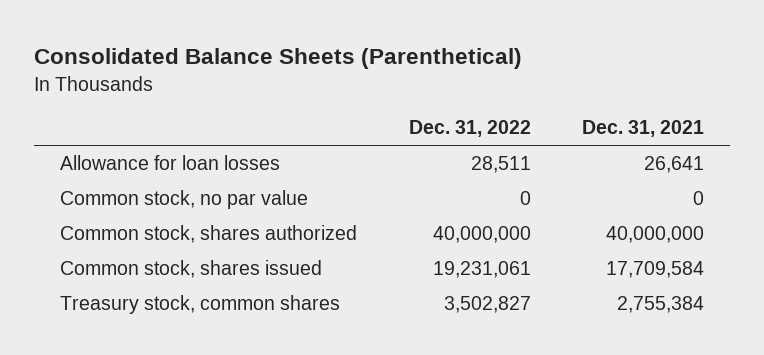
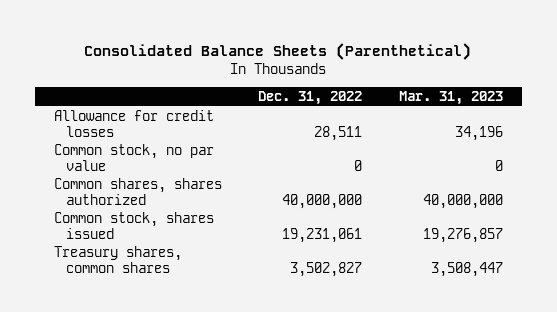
[582,120,705,138] Dec. 31, 2021 -> none
none -> [399,91,504,106] Mar. 31, 2023
[59,155,280,171] Allowance for loan losses -> [53,110,214,137] Allowance for credit losses
[59,225,357,244] Common stock, shares authorized -> [53,178,222,205] Common shares, shares authorized
[59,295,340,315] Treasury stock, common shares -> [53,246,182,273] Treasury shares, common shares

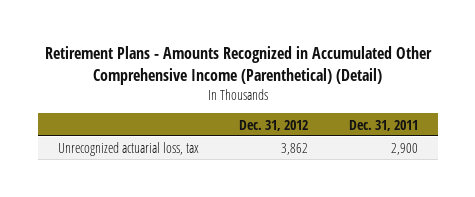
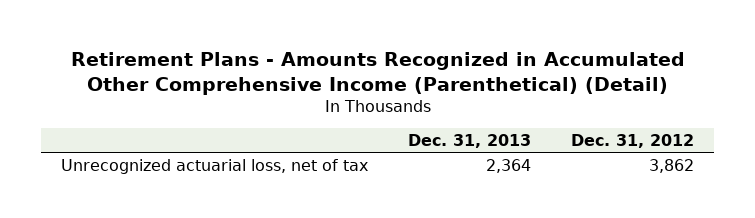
[348,119,418,131] Dec. 31, 2011 -> none
none -> [408,133,532,148] Dec. 31, 2013
[57,142,199,157] Unrecognized actuarial loss, tax -> [61,158,369,174] Unrecognized actuarial loss, net of tax

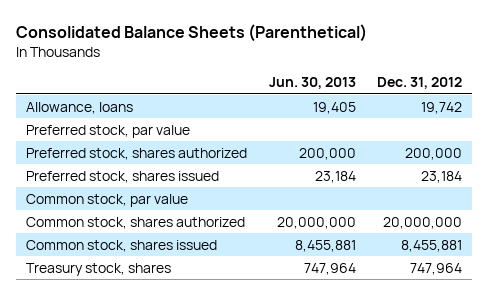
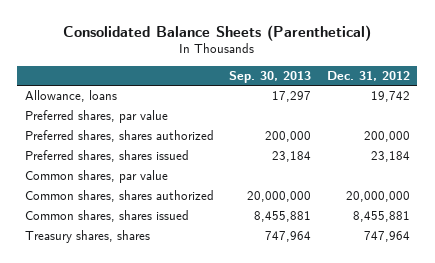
[268,77,356,90] Jun. 30, 2013 -> none
none -> [229,70,312,83] Sep. 30, 2013
[26,124,191,138] Preferred stock, par value -> [25,110,169,124] Preferred shares, par value
[26,147,248,160] Preferred stock, shares authorized -> [25,130,215,143] Preferred shares, shares authorized
[26,170,220,183] Preferred stock, shares issued -> [25,150,190,163] Preferred shares, shares issued
[26,193,189,207] Common stock, par value -> [25,170,169,184] Common shares, par value
[26,216,246,229] Common stock, shares authorized -> [25,190,215,203] Common shares, shares authorized
[26,239,218,252] Common stock, shares issued -> [25,210,190,223] Common shares, shares issued
[26,262,172,276] Treasury stock, shares -> [25,230,151,244] Treasury shares, shares

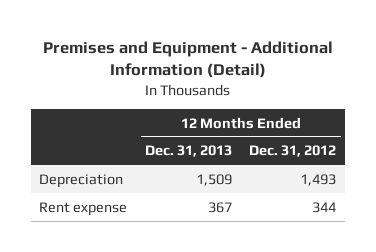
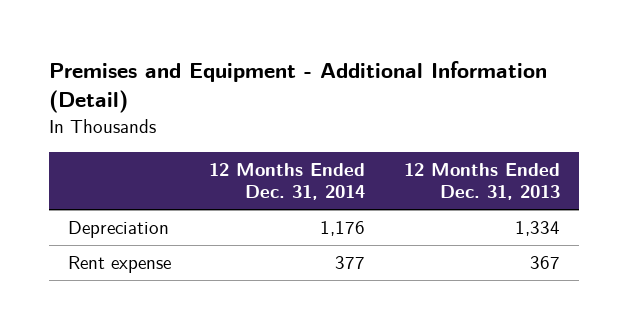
[249,145,337,158] Dec. 31, 2012 -> none
none -> [209,163,366,201] 12 Months Ended Dec. 31, 2014
[195,173,232,186] 1,509 -> [514,221,560,237] 1,334

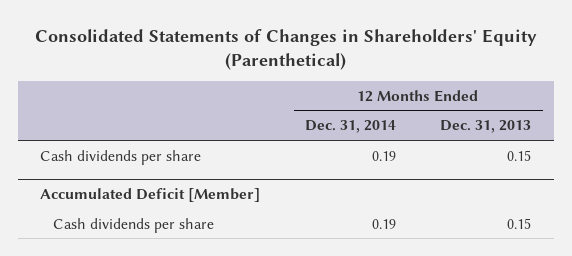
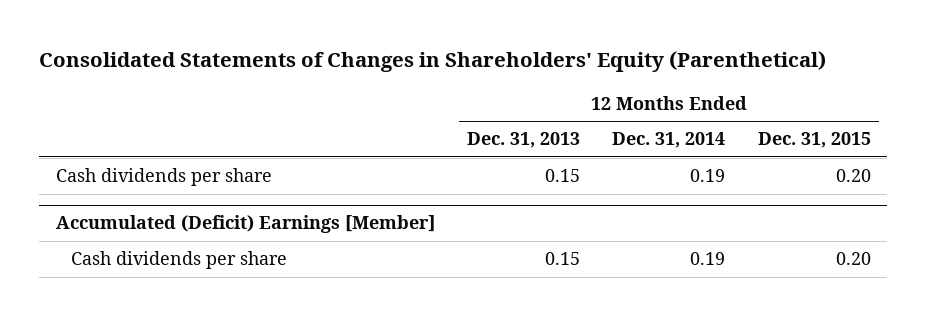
none -> [757,132,871,149] Dec. 31, 2015
[40,187,261,202] Accumulated Deficit [Member] -> [55,215,435,234] Accumulated (Deficit) Earnings [Member]

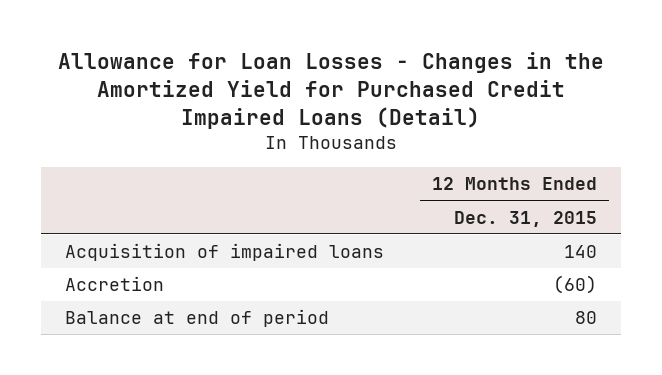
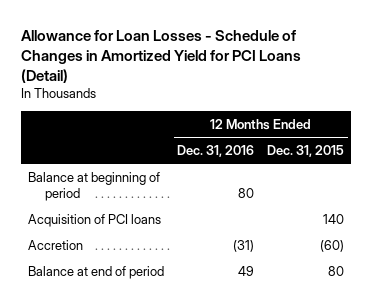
[57,51,604,129] Allowance for Loan Losses - Changes in the Amortized Yield for Purchased Credit Impaired Loans (Detail) -> [20,29,301,83] Allowance for Loan Losses - Schedule of Changes in Amortized Yield for PCI Loans (Detail)
none -> [176,145,254,158] Dec. 31, 2016
none -> [27,171,160,201] Balance at beginning of period
[64,243,384,262] Acquisition of impaired loans -> [27,213,161,227] Acquisition of PCI loans

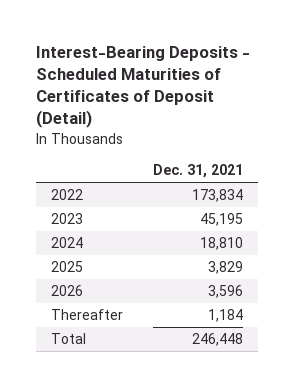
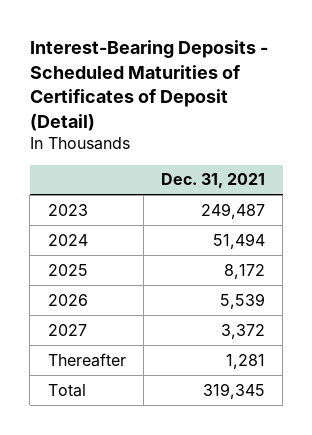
[51,189,84,201] 2022 -> none
[200,213,244,227] 45,195 -> [200,202,265,219] 249,487
[200,237,244,251] 18,810 -> [212,232,265,249] 51,494
[208,261,244,275] 3,829 -> [223,263,265,279] 8,172
[208,285,244,299] 3,596 -> [219,292,265,309] 5,539
none -> [47,323,87,336] 2027
[208,309,244,323] 1,184 -> [225,353,265,369] 1,281
[192,333,244,347] 246,448 -> [202,382,265,399] 319,345

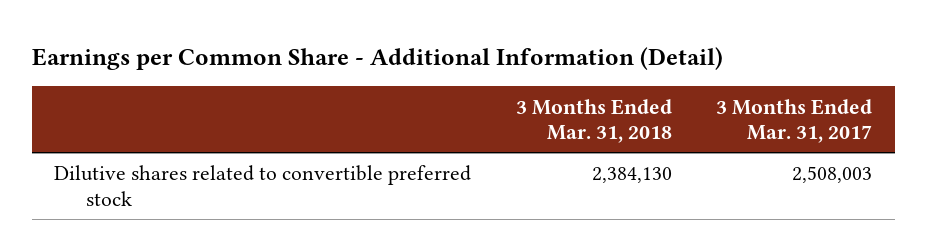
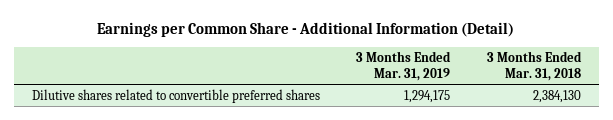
[716,98,873,144] 3 Months Ended Mar. 31, 2017 -> none
none -> [356,50,452,81] 3 Months Ended Mar. 31, 2019
[54,165,472,206] Dilutive shares related to convertible preferred stock -> [31,89,320,104] Dilutive shares related to convertible preferred shares

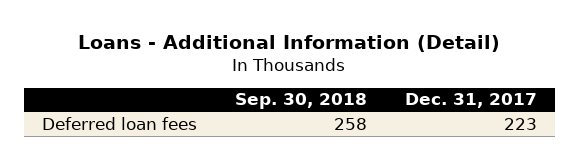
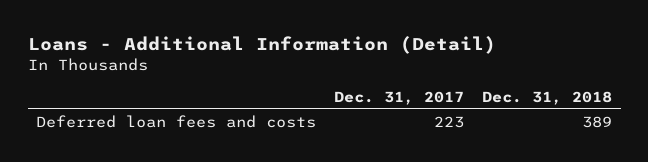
[234,93,367,110] Sep. 30, 2018 -> none
none -> [481,90,612,105] Dec. 31, 2018
[42,116,198,130] Deferred loan fees -> [36,115,317,129] Deferred loan fees and costs

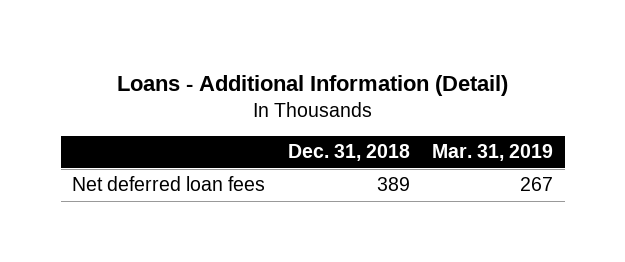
[334,90,465,105] Dec. 31, 2017 -> none
none -> [432,144,554,162] Mar. 31, 2019
[36,115,317,129] Deferred loan fees and costs -> [72,176,266,192] Net deferred loan fees

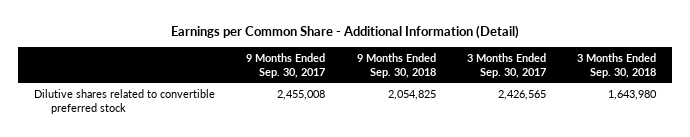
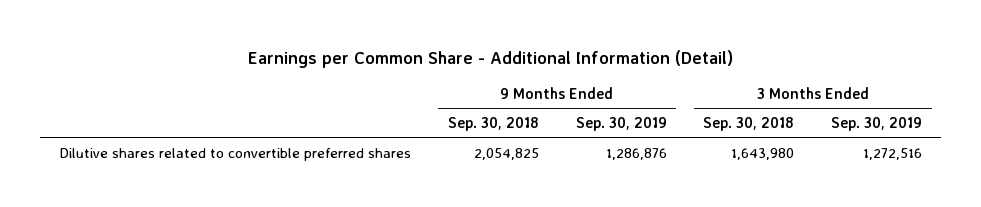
[246,52,326,78] 9 Months Ended Sep. 30, 2017 -> none
[466,52,546,78] 3 Months Ended Sep. 30, 2017 -> none
none -> [575,116,667,131] Sep. 30, 2019
none -> [831,116,923,131] Sep. 30, 2019
[33,88,215,114] Dilutive shares related to convertible preferred stock -> [58,147,411,161] Dilutive shares related to convertible preferred shares

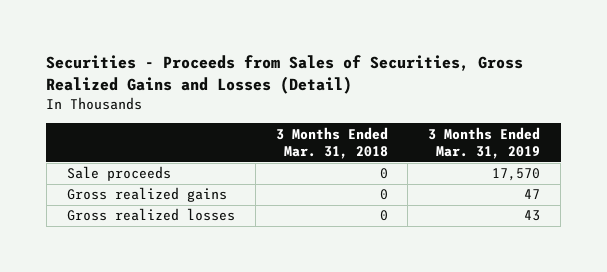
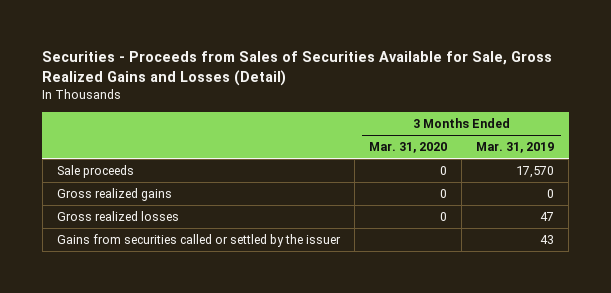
[46,55,524,95] Securities - Proceeds from Sales of Securities, Gross Realized Gains and Losses (Detail) -> [42,51,553,87] Securities - Proceeds from Sales of Securities Available for Sale, Gross Realized Gains and Losses (Detail)
[275,126,388,160] 3 Months Ended Mar. 31, 2018 -> none
none -> [369,142,448,154] Mar. 31, 2020
[524,189,541,200] 47 -> [547,189,555,199] 0
[524,210,541,222] 43 -> [540,212,555,222] 47
none -> [57,234,342,248] Gains from securities called or settled by the issuer

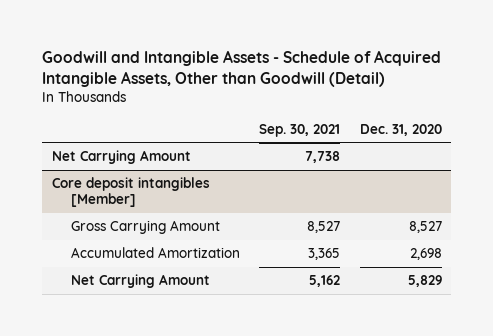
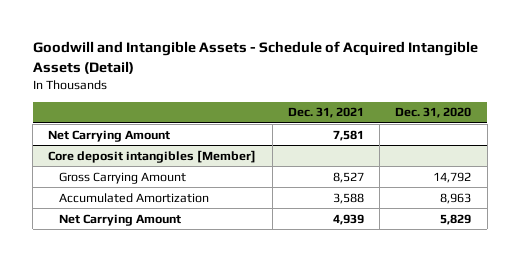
[42,49,442,87] Goodwill and Intangible Assets - Schedule of Acquired Intangible Assets, Other than Goodwill (Detail) -> [32,41,478,74] Goodwill and Intangible Assets - Schedule of Acquired Intangible Assets (Detail)
[259,123,341,137] Sep. 30, 2021 -> none
none -> [287,107,364,119] Dec. 31, 2021
[408,221,442,234] 8,527 -> [433,171,472,183] 14,792
[409,248,442,261] 2,698 -> [440,192,472,204] 8,963

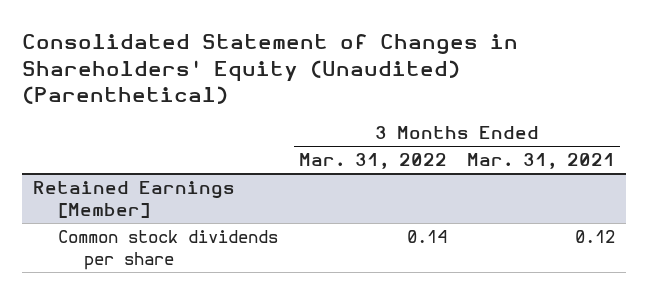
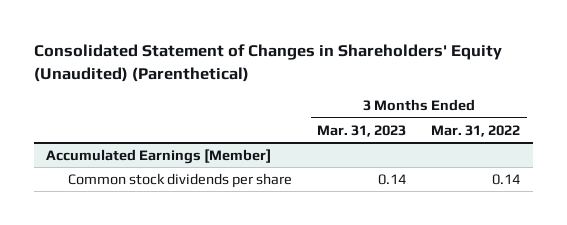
[467,153,616,170] Mar. 31, 2021 -> none
none -> [317,124,407,137] Mar. 31, 2023
[32,181,235,218] Retained Earnings [Member] -> [46,148,272,164] Accumulated Earnings [Member]

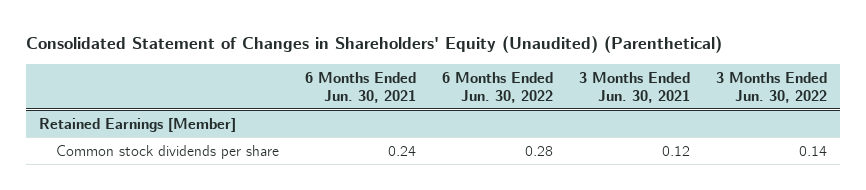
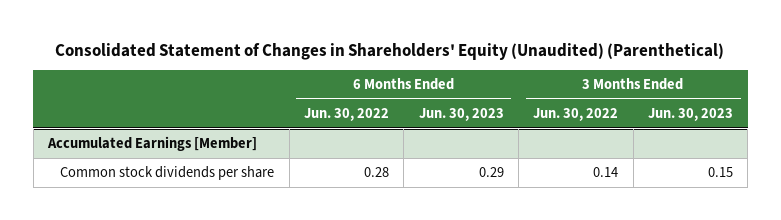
[304,71,416,103] 6 Months Ended Jun. 30, 2021 -> none
[578,71,690,103] 3 Months Ended Jun. 30, 2021 -> none
none -> [418,108,504,122] Jun. 30, 2023
none -> [648,108,734,122] Jun. 30, 2023
[38,117,236,132] Retained Earnings [Member] -> [46,136,257,152] Accumulated Earnings [Member]

